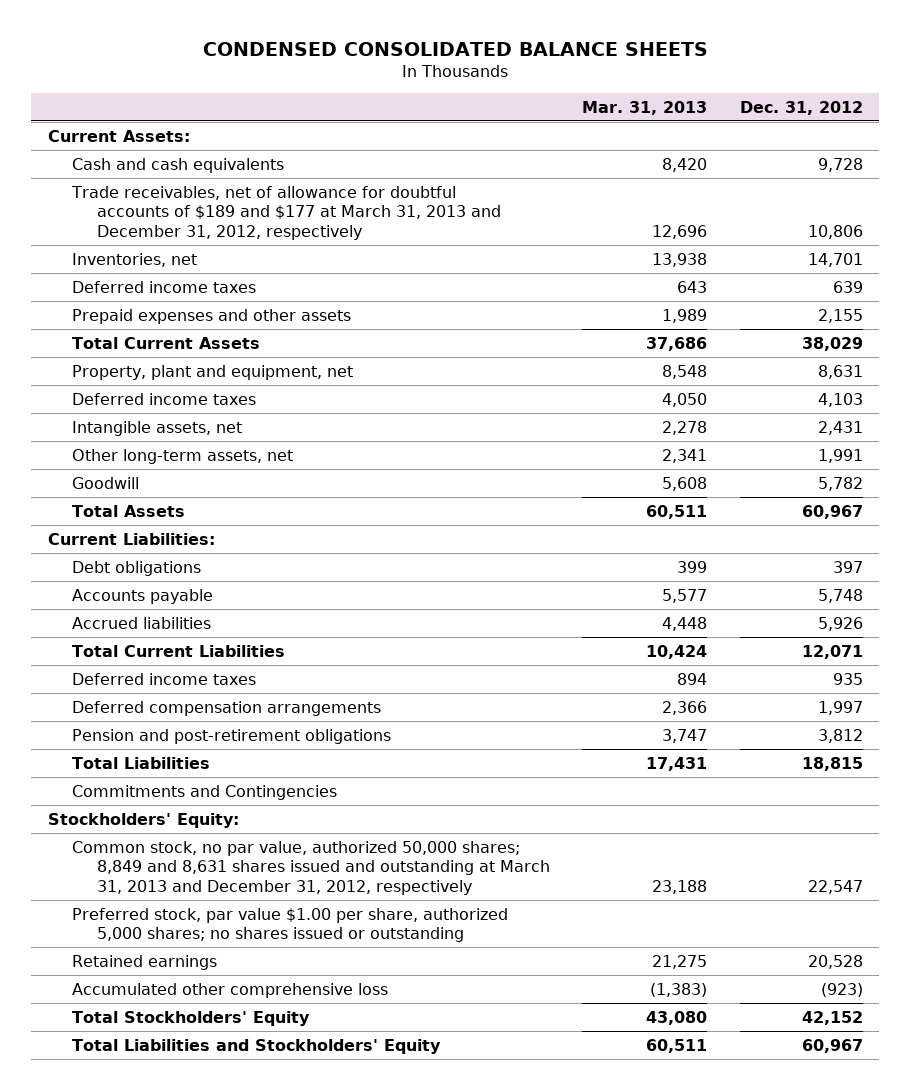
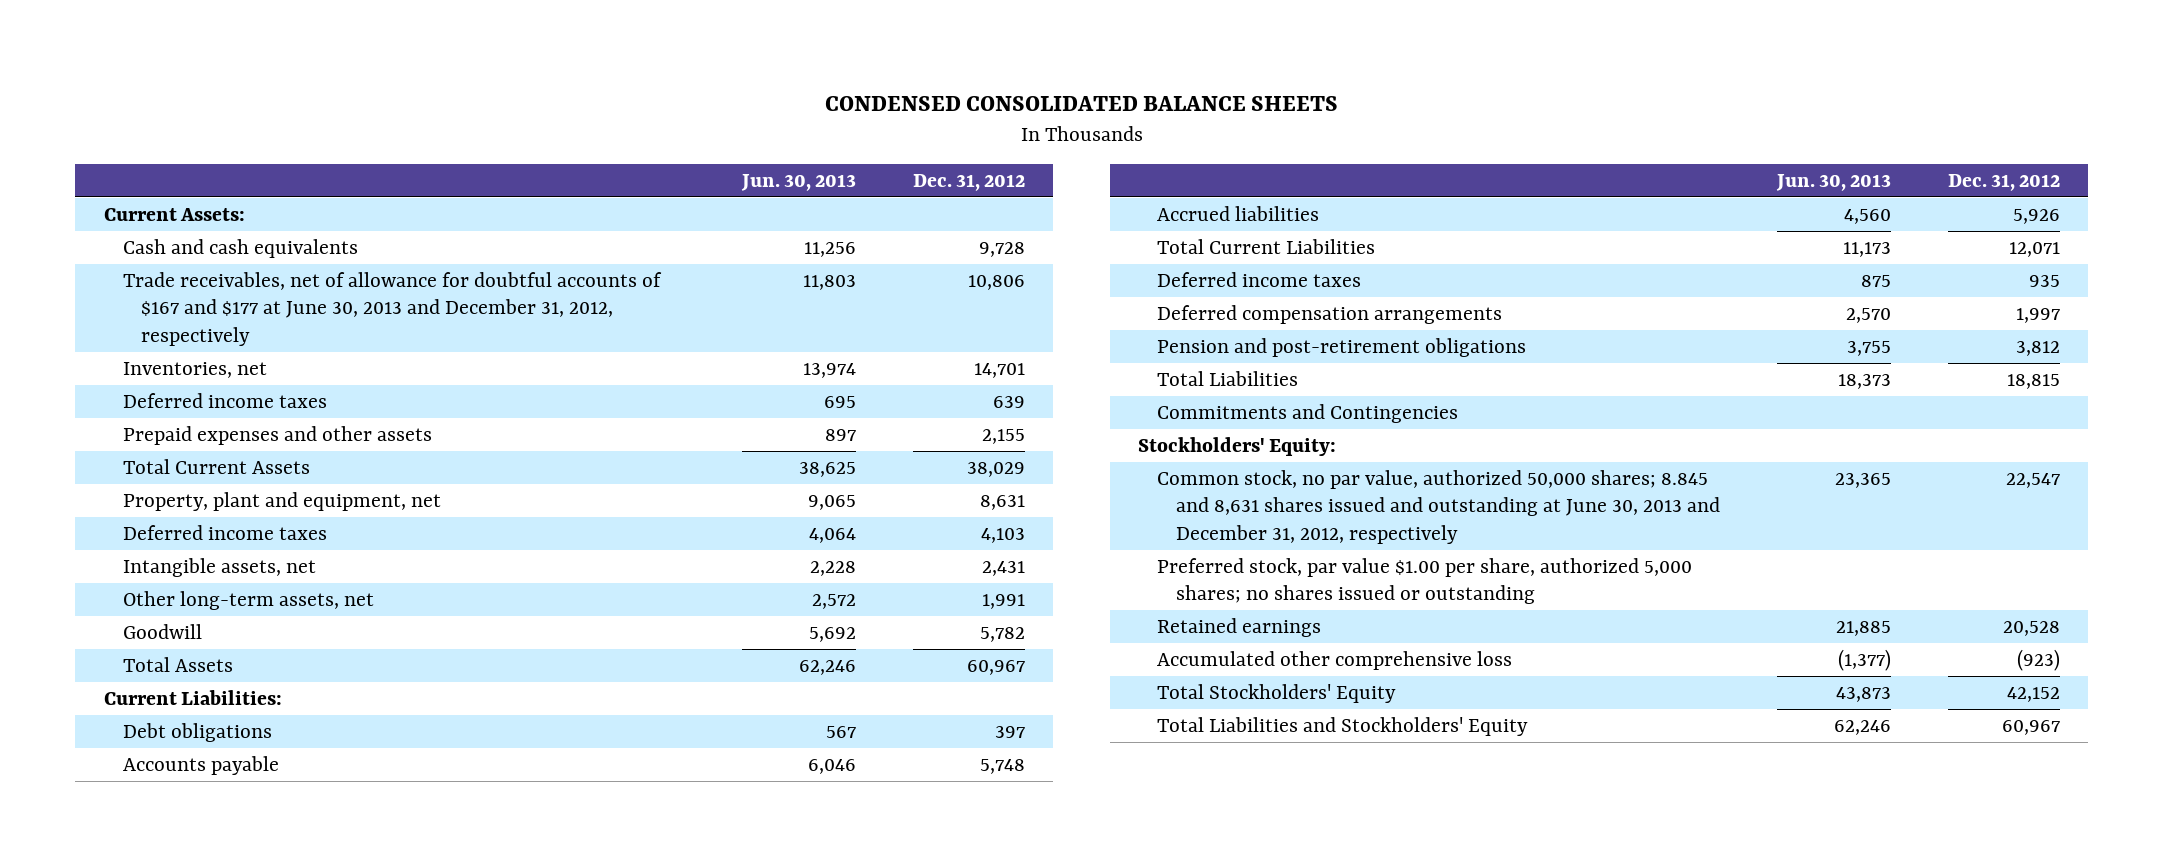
[582,101,708,116] Mar. 31, 2013 -> none
none -> [741,173,857,191] Jun. 30, 2013
[71,185,501,241] Trade receivables, net of allowance for doubtful accounts of $189 and $177 at March 31, 2013 and December 31, 2012, respectively -> [122,271,662,346] Trade receivables, net of allowance for doubtful accounts of $167 and $177 at June 30, 2013 and December 31, 2012, respectively
[72,840,550,896] Common stock, no par value, authorized 50,000 shares; 8,849 and 8,631 shares issued and outstanding at March 31, 2013 and December 31, 2012, respectively -> [1157,469,1721,544] Common stock, no par value, authorized 50,000 shares; 8.845 and 8,631 shares issued and outstanding at June 30, 2013 and December 31, 2012, respectively

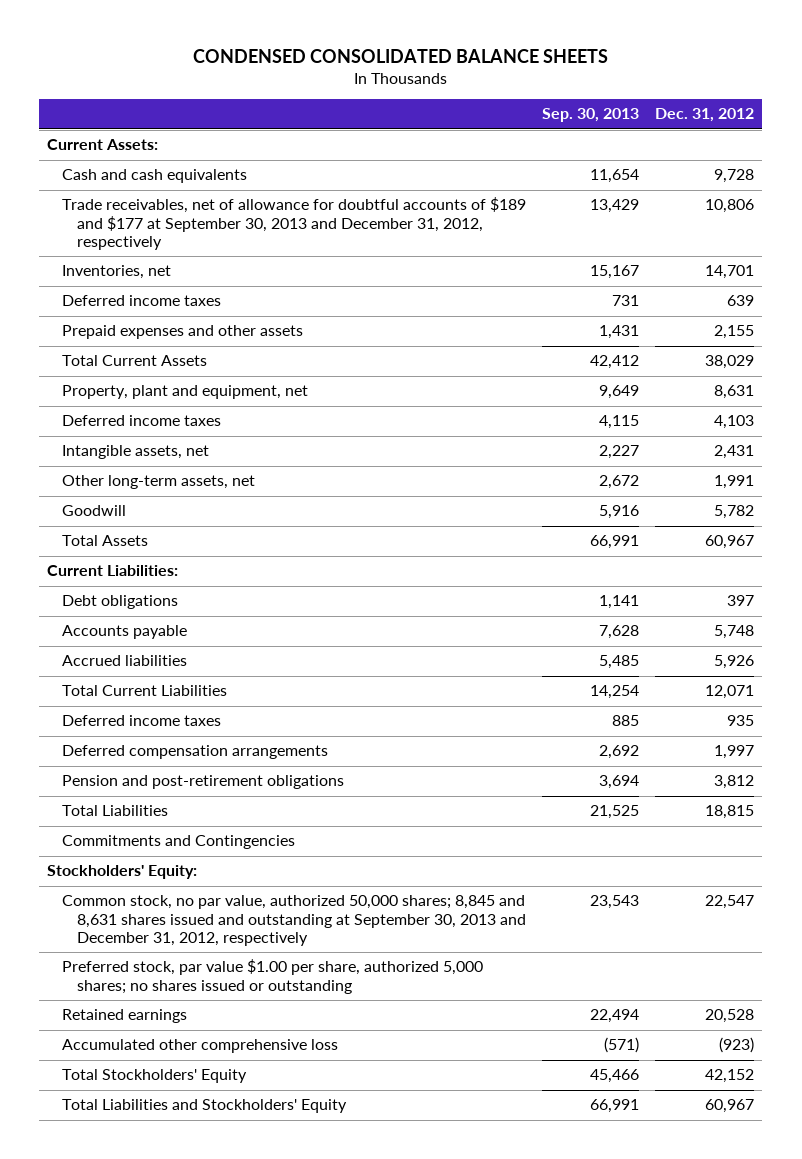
[741,173,857,191] Jun. 30, 2013 -> none
none -> [542,108,640,123] Sep. 30, 2013
[122,271,662,346] Trade receivables, net of allowance for doubtful accounts of $167 and $177 at June 30, 2013 and December 31, 2012, respectively -> [62,197,527,250] Trade receivables, net of allowance for doubtful accounts of $189 and $177 at September 30, 2013 and December 31, 2012, respectively
[1157,469,1721,544] Common stock, no par value, authorized 50,000 shares; 8.845 and 8,631 shares issued and outstanding at June 30, 2013 and December 31, 2012, respectively -> [62,895,526,946] Common stock, no par value, authorized 50,000 shares; 8,845 and 8,631 shares issued and outstanding at September 30, 2013 and December 31, 2012, respectively

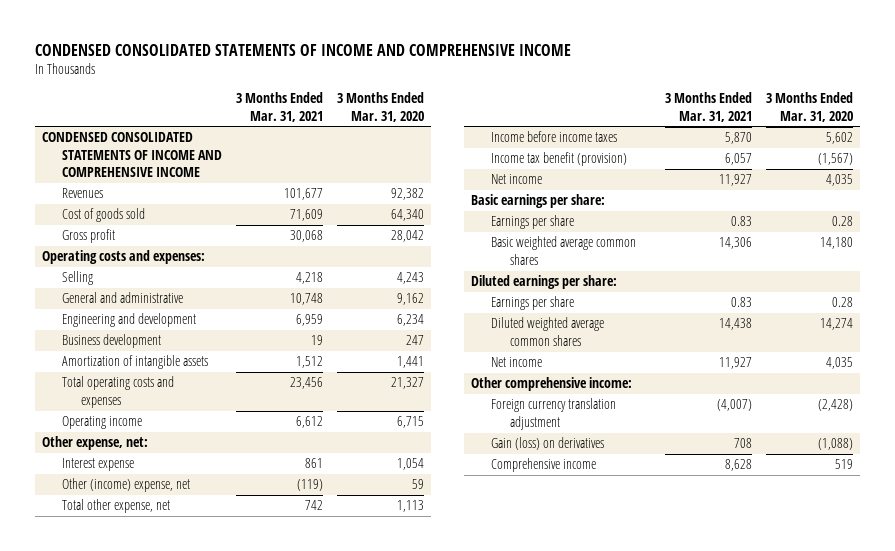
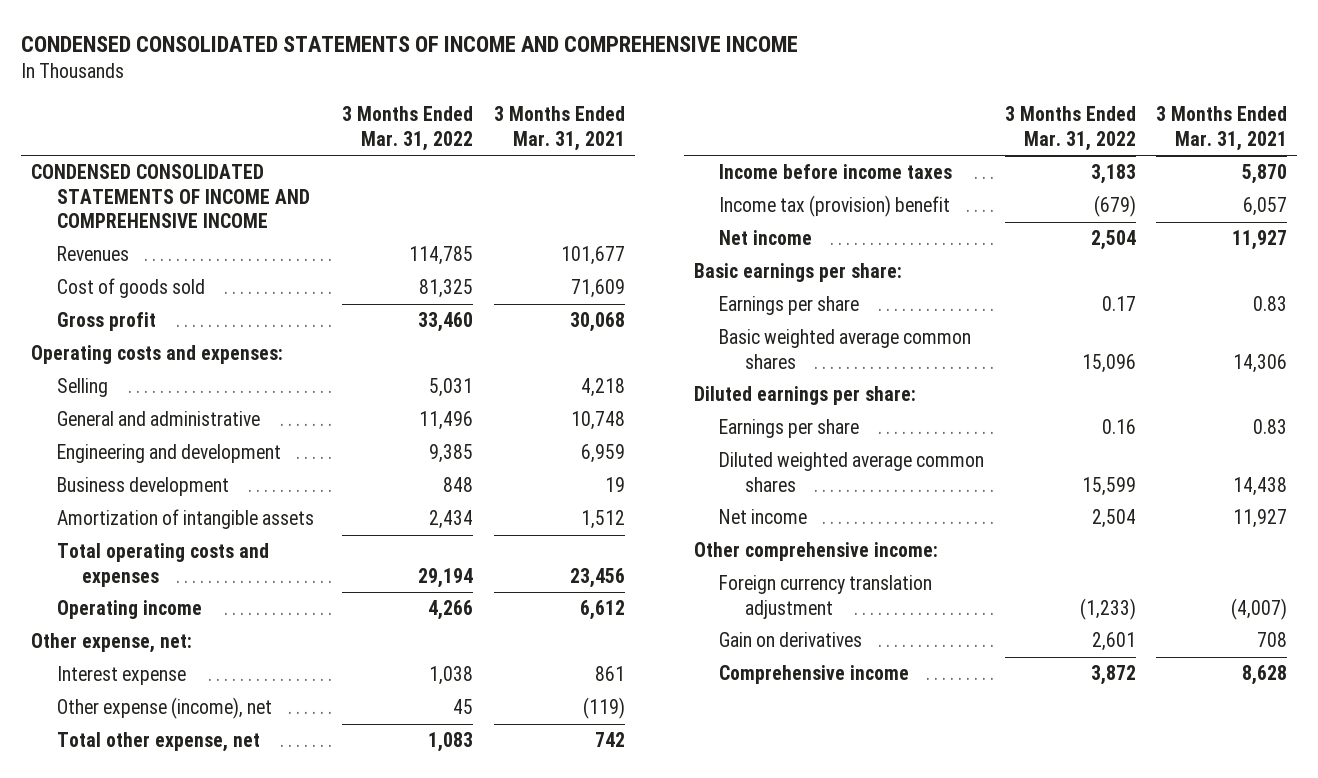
[336,92,424,122] 3 Months Ended Mar. 31, 2020 -> none
none -> [342,106,474,151] 3 Months Ended Mar. 31, 2022
[61,478,190,493] Other (income) expense, net -> [56,697,272,720] Other expense (income), net
[490,152,627,167] Income tax benefit (provision) -> [719,195,951,218] Income tax (provision) benefit
[490,437,604,451] Gain (loss) on derivatives -> [719,632,863,648] Gain on derivatives

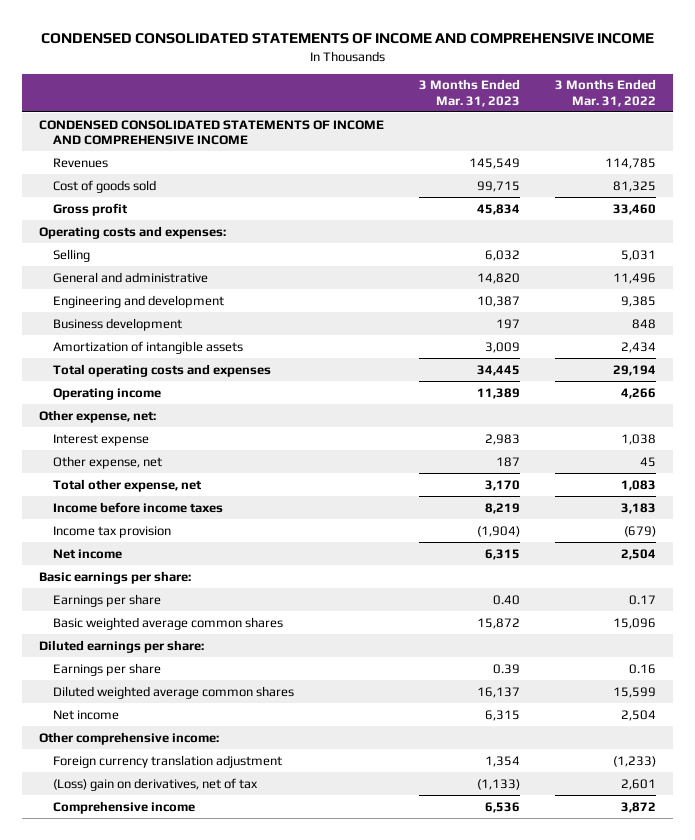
[493,106,625,151] 3 Months Ended Mar. 31, 2021 -> none
none -> [419,79,521,107] 3 Months Ended Mar. 31, 2023
[56,697,272,720] Other expense (income), net -> [52,455,162,469] Other expense, net
[719,195,951,218] Income tax (provision) benefit -> [52,525,171,538] Income tax provision
[719,632,863,648] Gain on derivatives -> [52,777,258,791] (Loss) gain on derivatives, net of tax

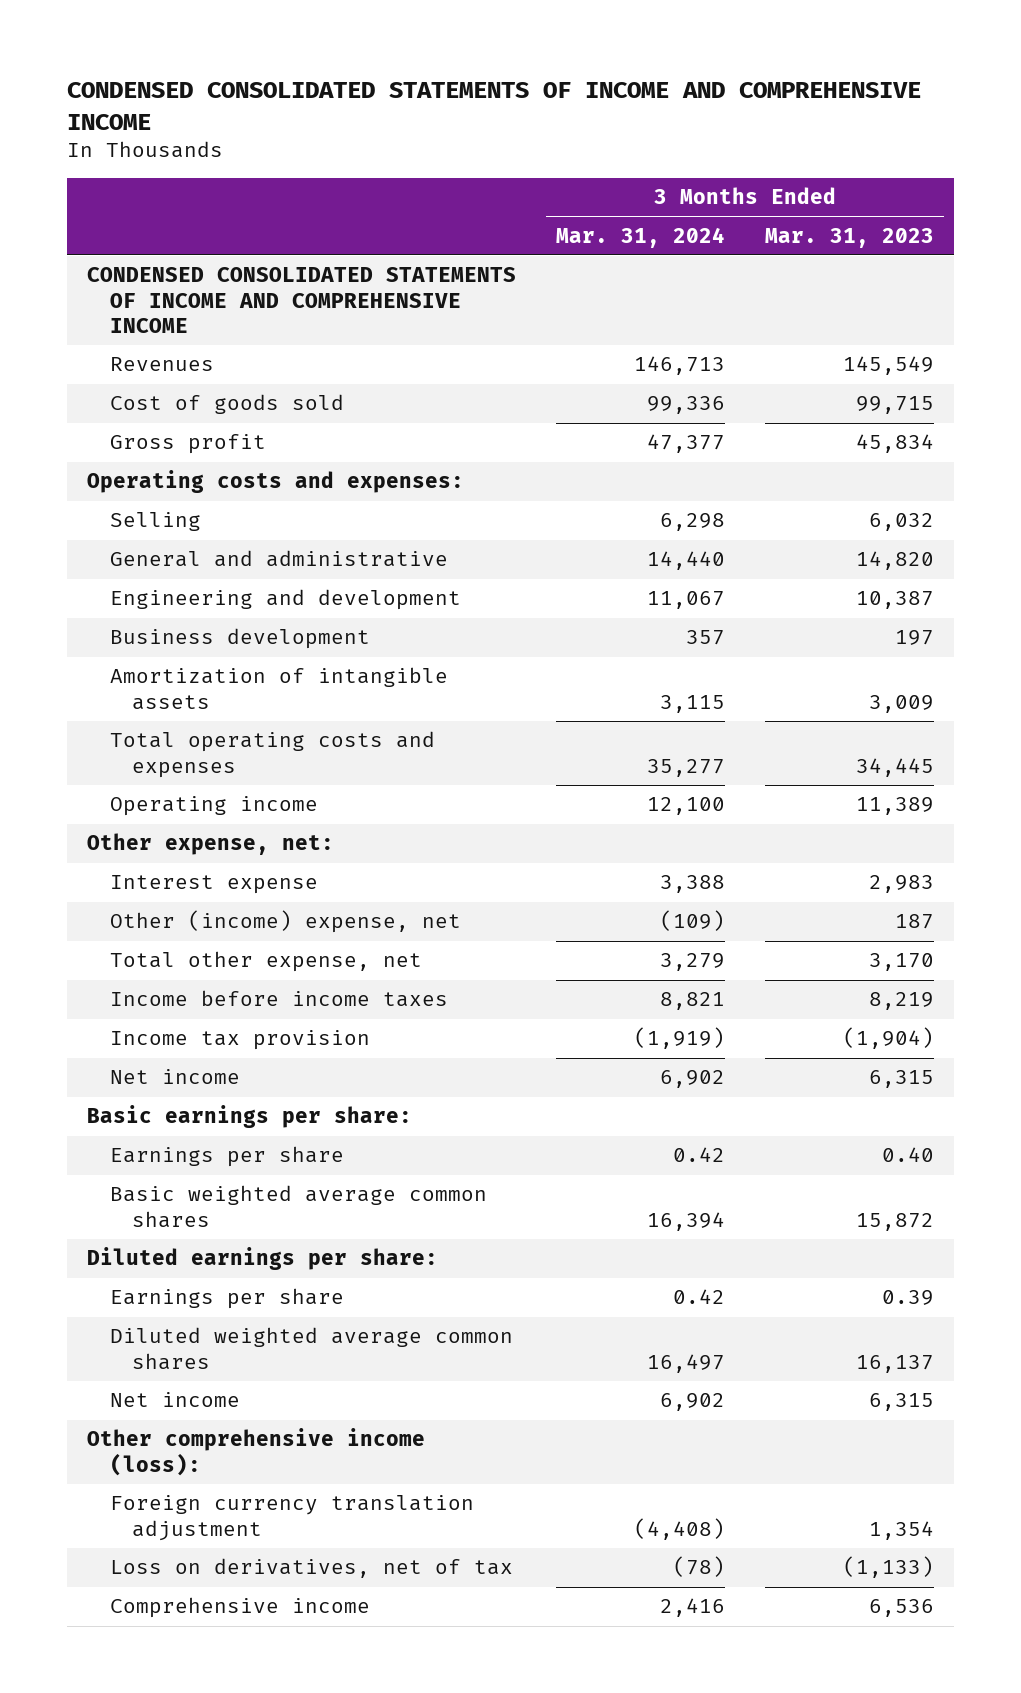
[554,79,656,107] 3 Months Ended Mar. 31, 2022 -> none
none -> [556,226,726,248] Mar. 31, 2024
[52,455,162,469] Other expense, net -> [109,910,461,934] Other (income) expense, net
[39,731,220,745] Other comprehensive income: -> [86,1428,425,1476] Other comprehensive income (loss):
[52,777,258,791] (Loss) gain on derivatives, net of tax -> [109,1558,513,1579] Loss on derivatives, net of tax

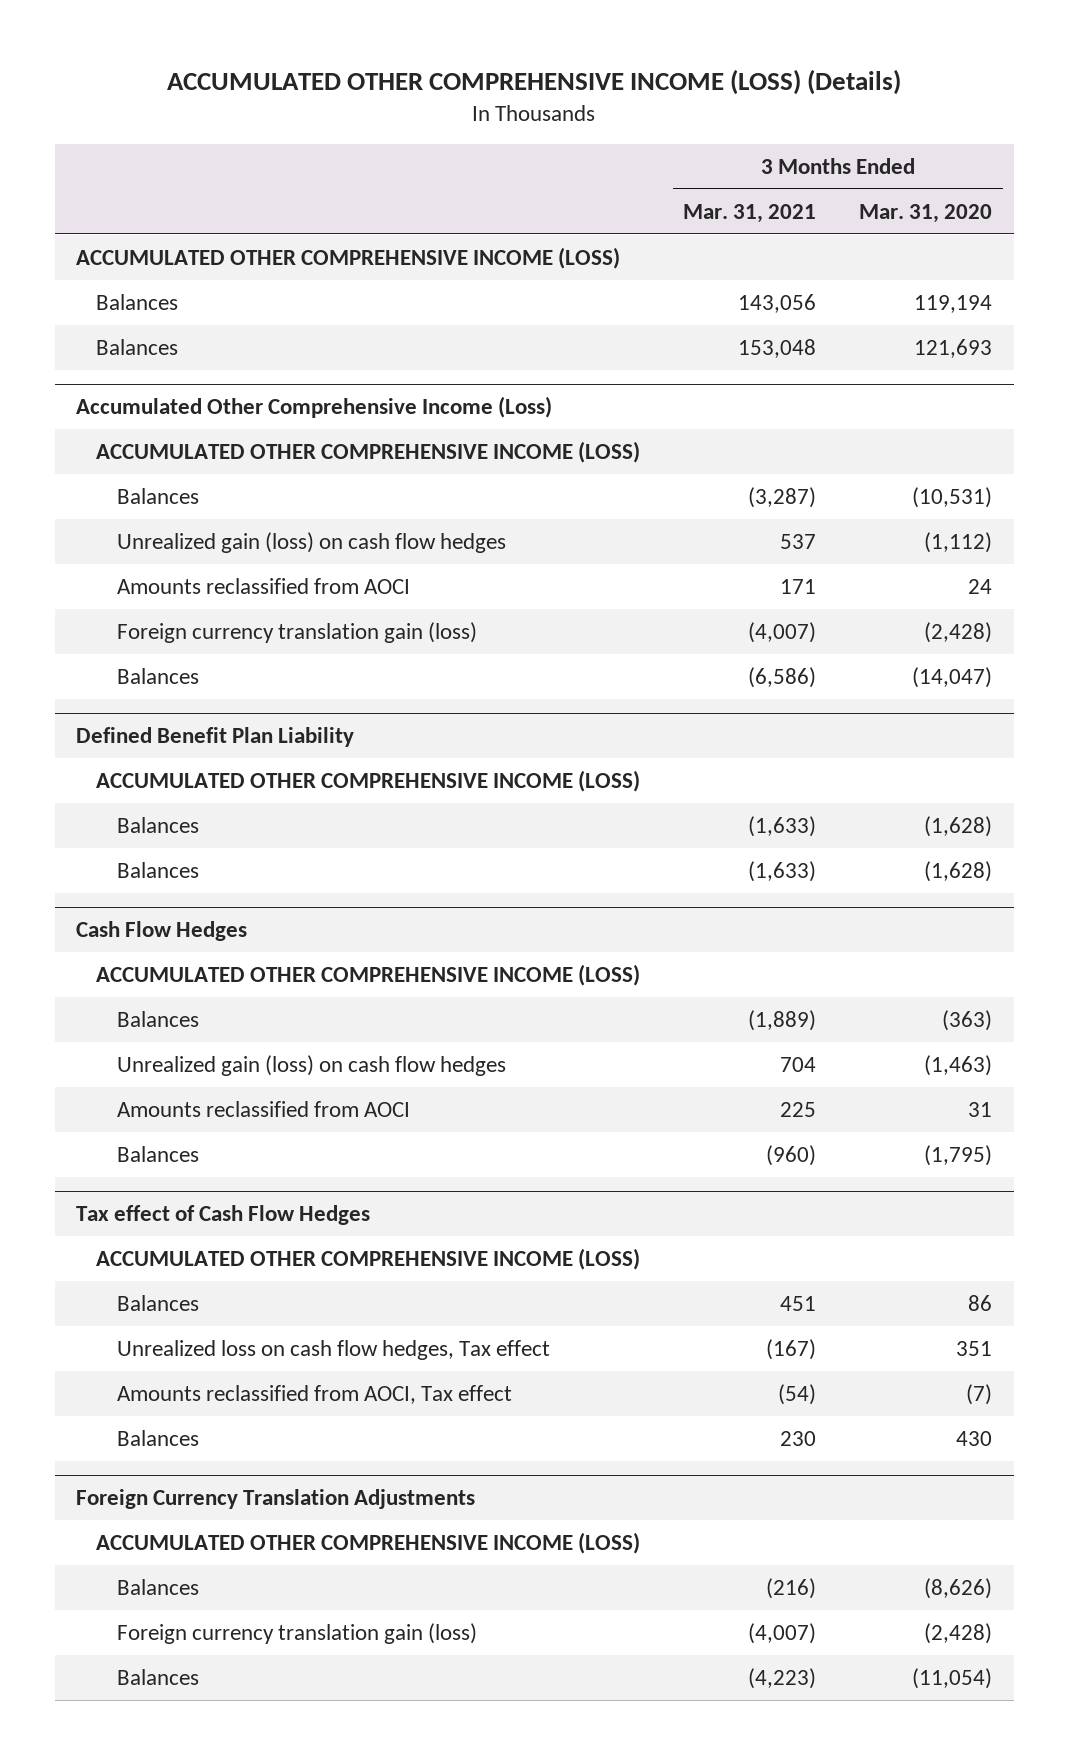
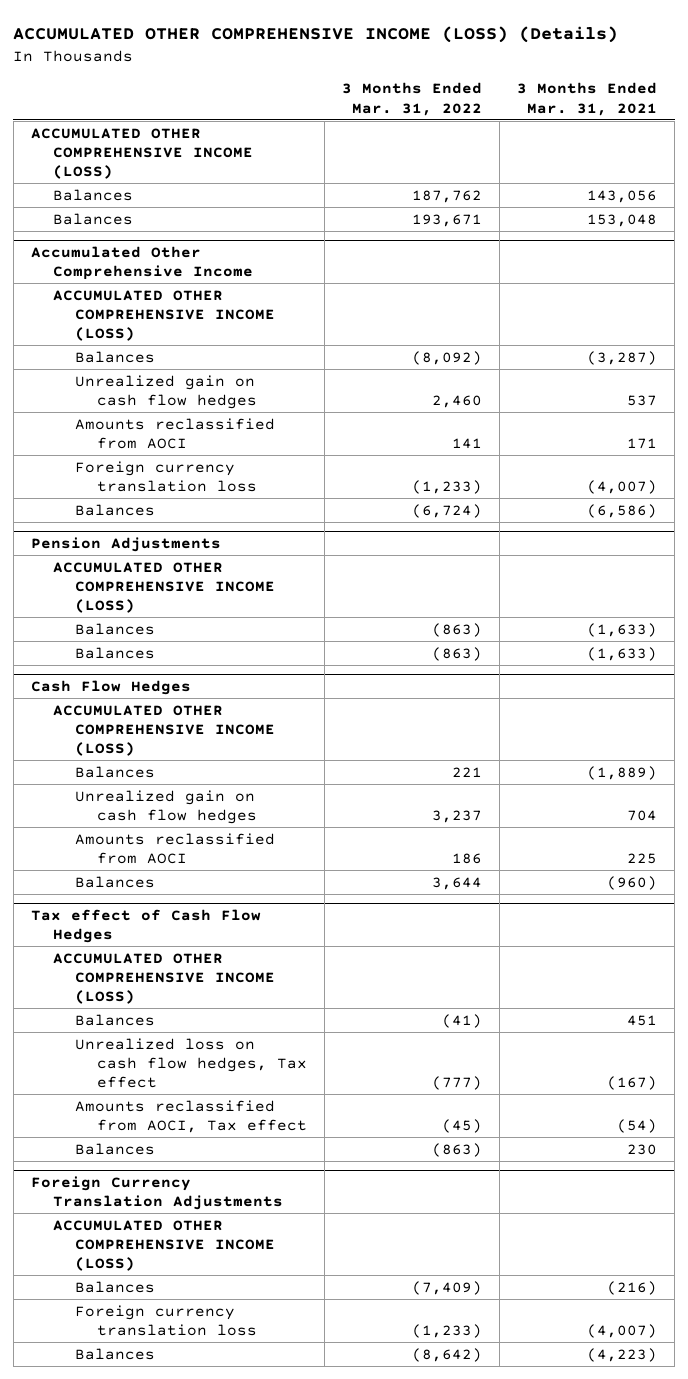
[859,203,993,223] Mar. 31, 2020 -> none
none -> [342,82,483,116] 3 Months Ended Mar. 31, 2022
[76,395,553,418] Accumulated Other Comprehensive Income (Loss) -> [30,246,254,281] Accumulated Other Comprehensive Income
[116,531,506,553] Unrealized gain (loss) on cash flow hedges -> [75,374,258,409] Unrealized gain on cash flow hedges
[116,621,477,643] Foreign currency translation gain (loss) -> [75,460,258,492] Foreign currency translation loss
[76,726,355,747] Defined Benefit Plan Liability -> [30,537,221,553] Pension Adjustments
[116,1054,506,1076] Unrealized gain (loss) on cash flow hedges -> [75,789,258,824] Unrealized gain on cash flow hedges
[116,1622,477,1644] Foreign currency translation gain (loss) -> [75,1304,258,1336] Foreign currency translation loss

